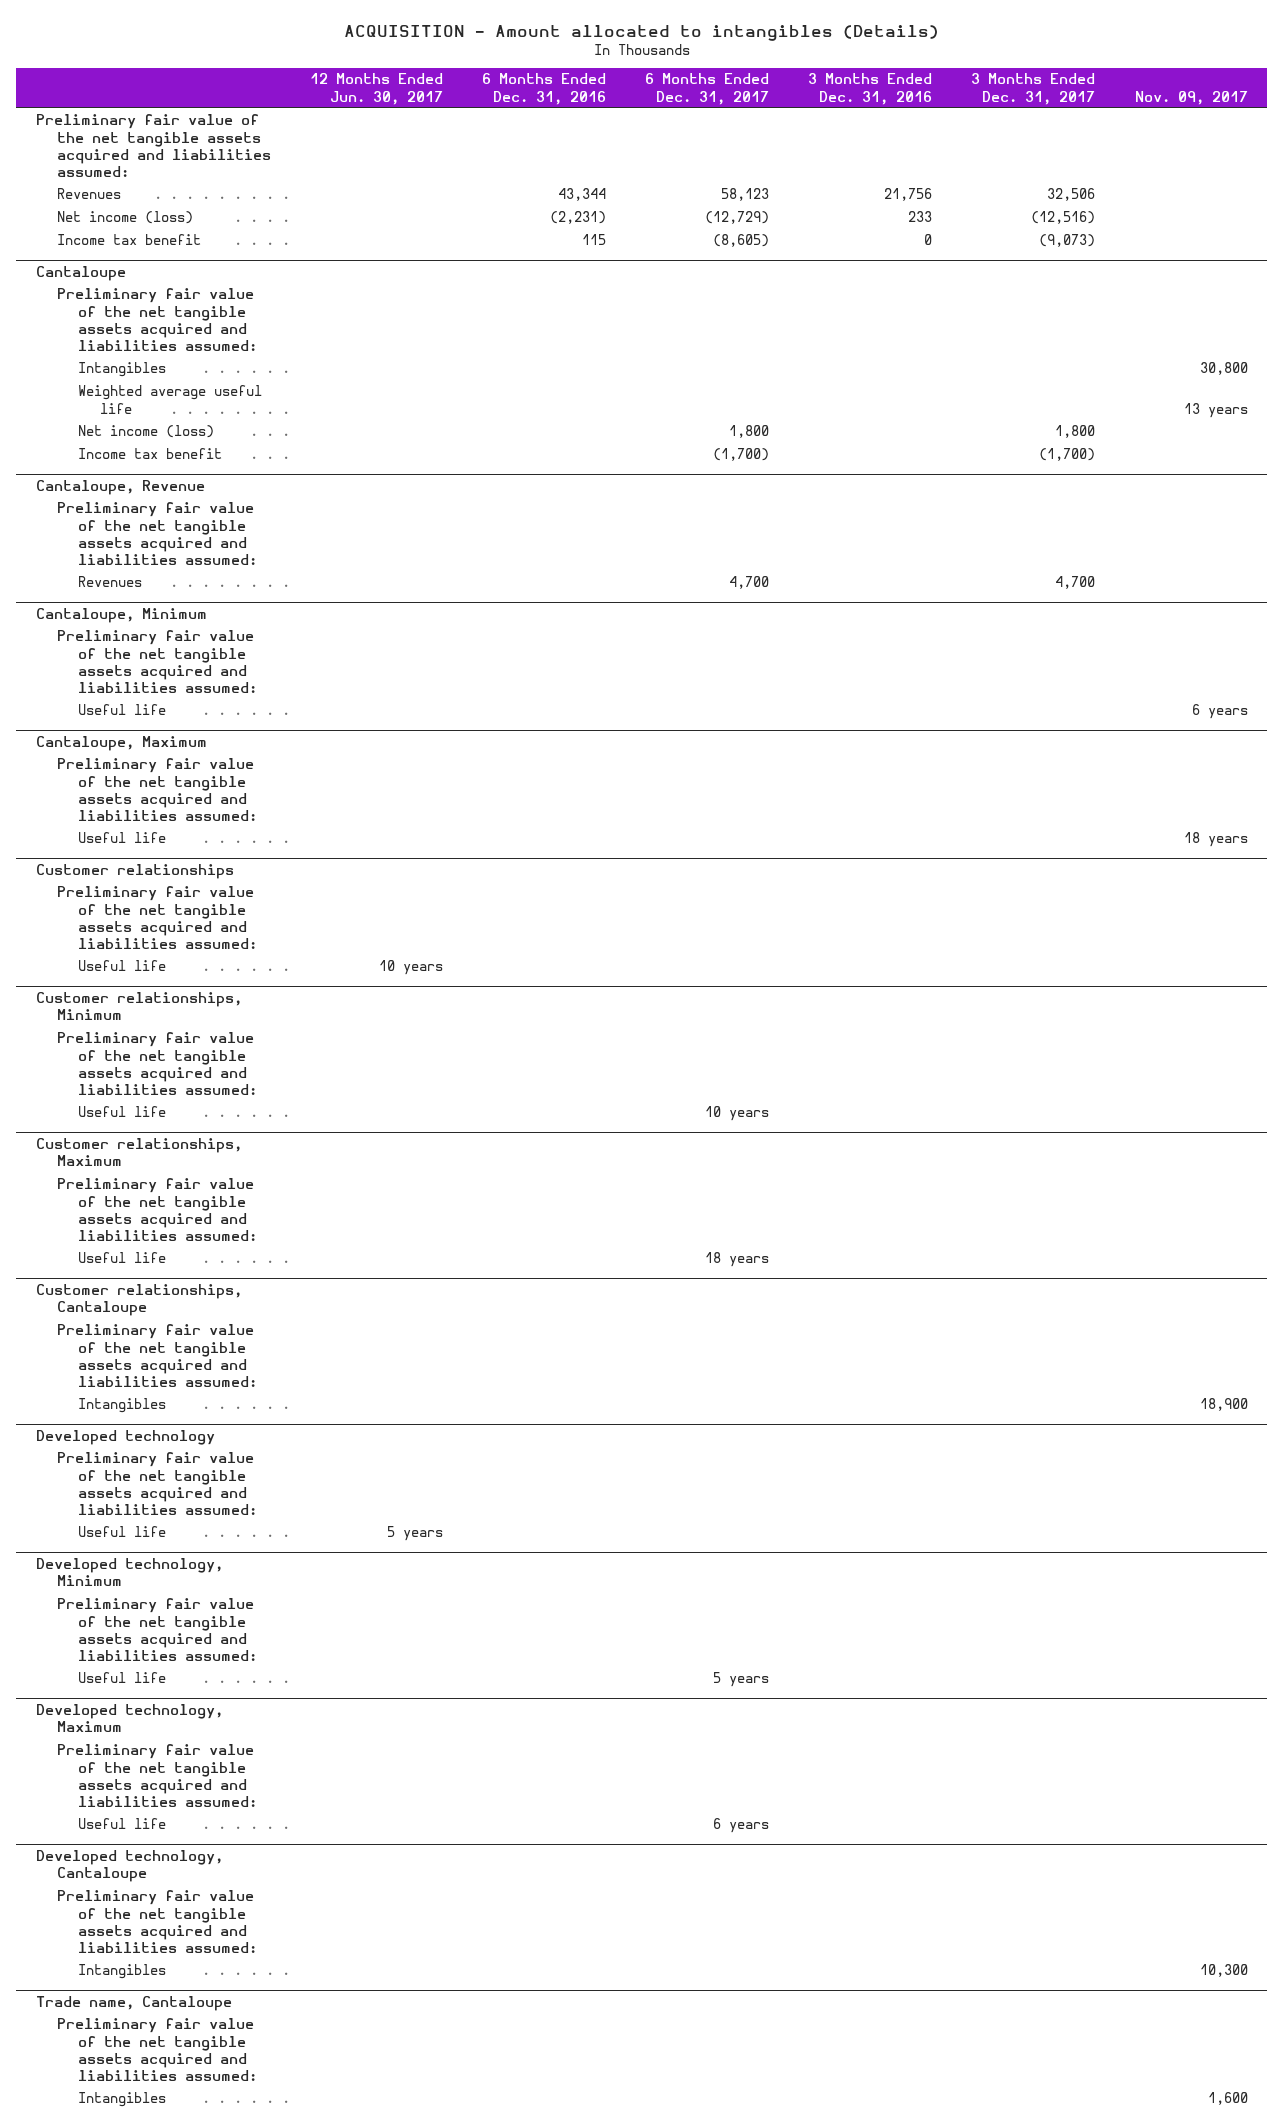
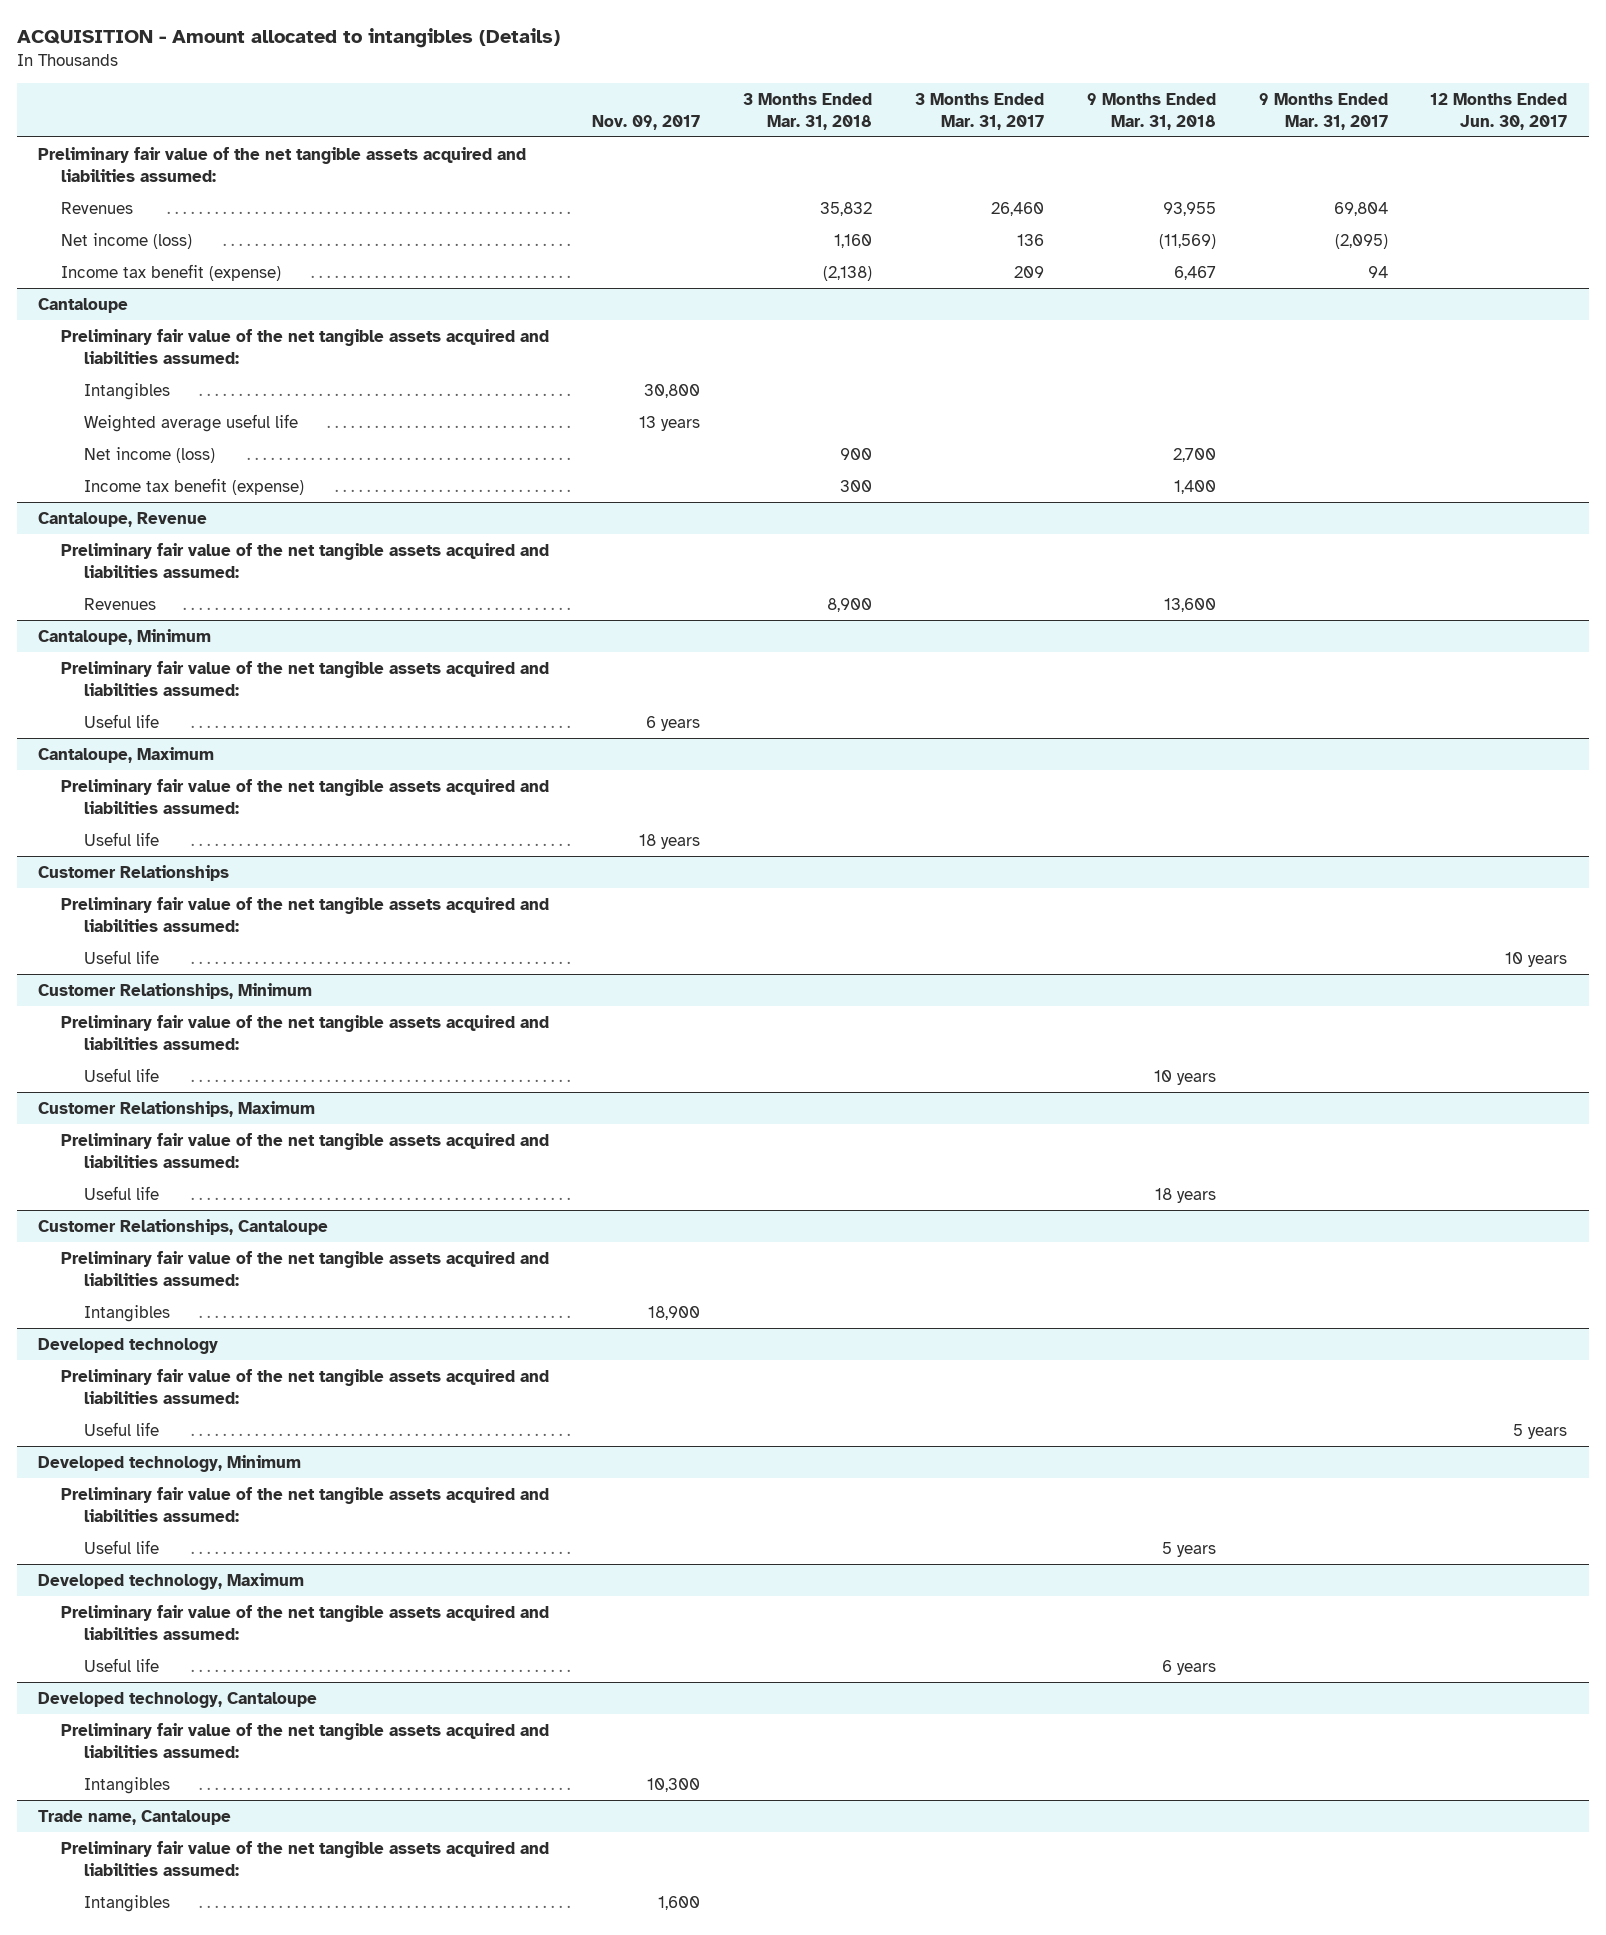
[482,73,607,105] 6 Months Ended Dec. 31, 2016 -> none
[645,73,770,105] 6 Months Ended Dec. 31, 2017 -> none
[808,73,933,105] 3 Months Ended Dec. 31, 2016 -> none
[971,73,1096,105] 3 Months Ended Dec. 31, 2017 -> none
none -> [742,92,872,130] 3 Months Ended Mar. 31, 2018
none -> [914,92,1044,130] 3 Months Ended Mar. 31, 2017
none -> [1086,92,1216,130] 9 Months Ended Mar. 31, 2018
none -> [1258,92,1388,130] 9 Months Ended Mar. 31, 2017
[56,234,201,246] Income tax benefit -> [60,263,281,281] Income tax benefit (expense)
[78,448,223,460] Income tax benefit -> [83,477,304,495] Income tax benefit (expense)
[35,864,234,880] Customer relationships -> [38,864,230,881] Customer Relationships
[35,992,242,1021] Customer relationships, Minimum -> [38,982,313,999] Customer Relationships, Minimum
[35,1138,242,1167] Customer relationships, Maximum -> [38,1100,316,1117] Customer Relationships, Maximum
[35,1284,242,1317] Customer relationships, Cantaloupe -> [38,1218,329,1235] Customer Relationships, Cantaloupe

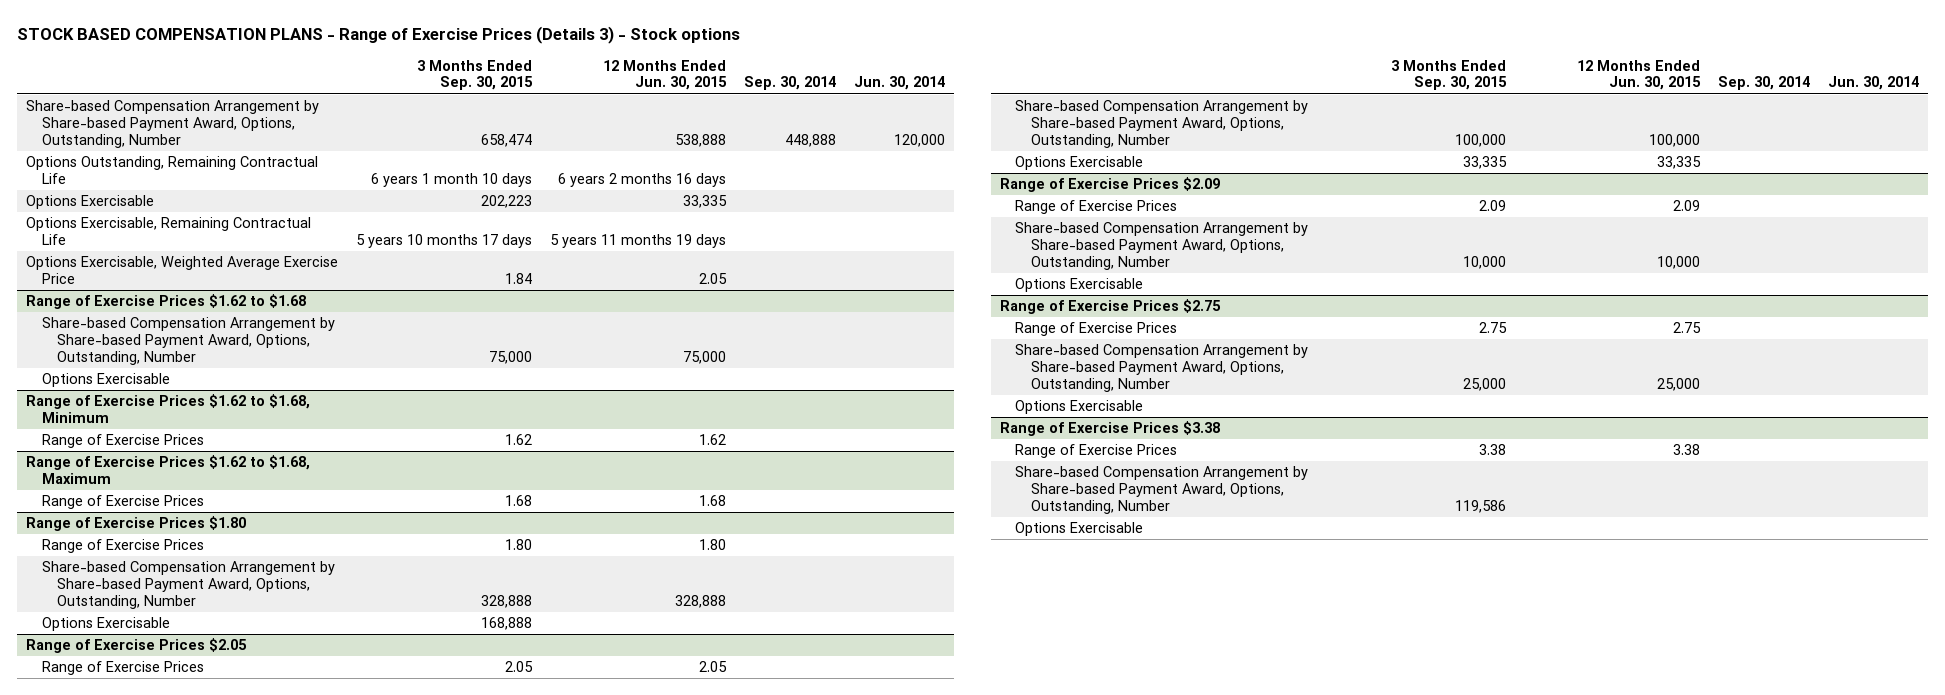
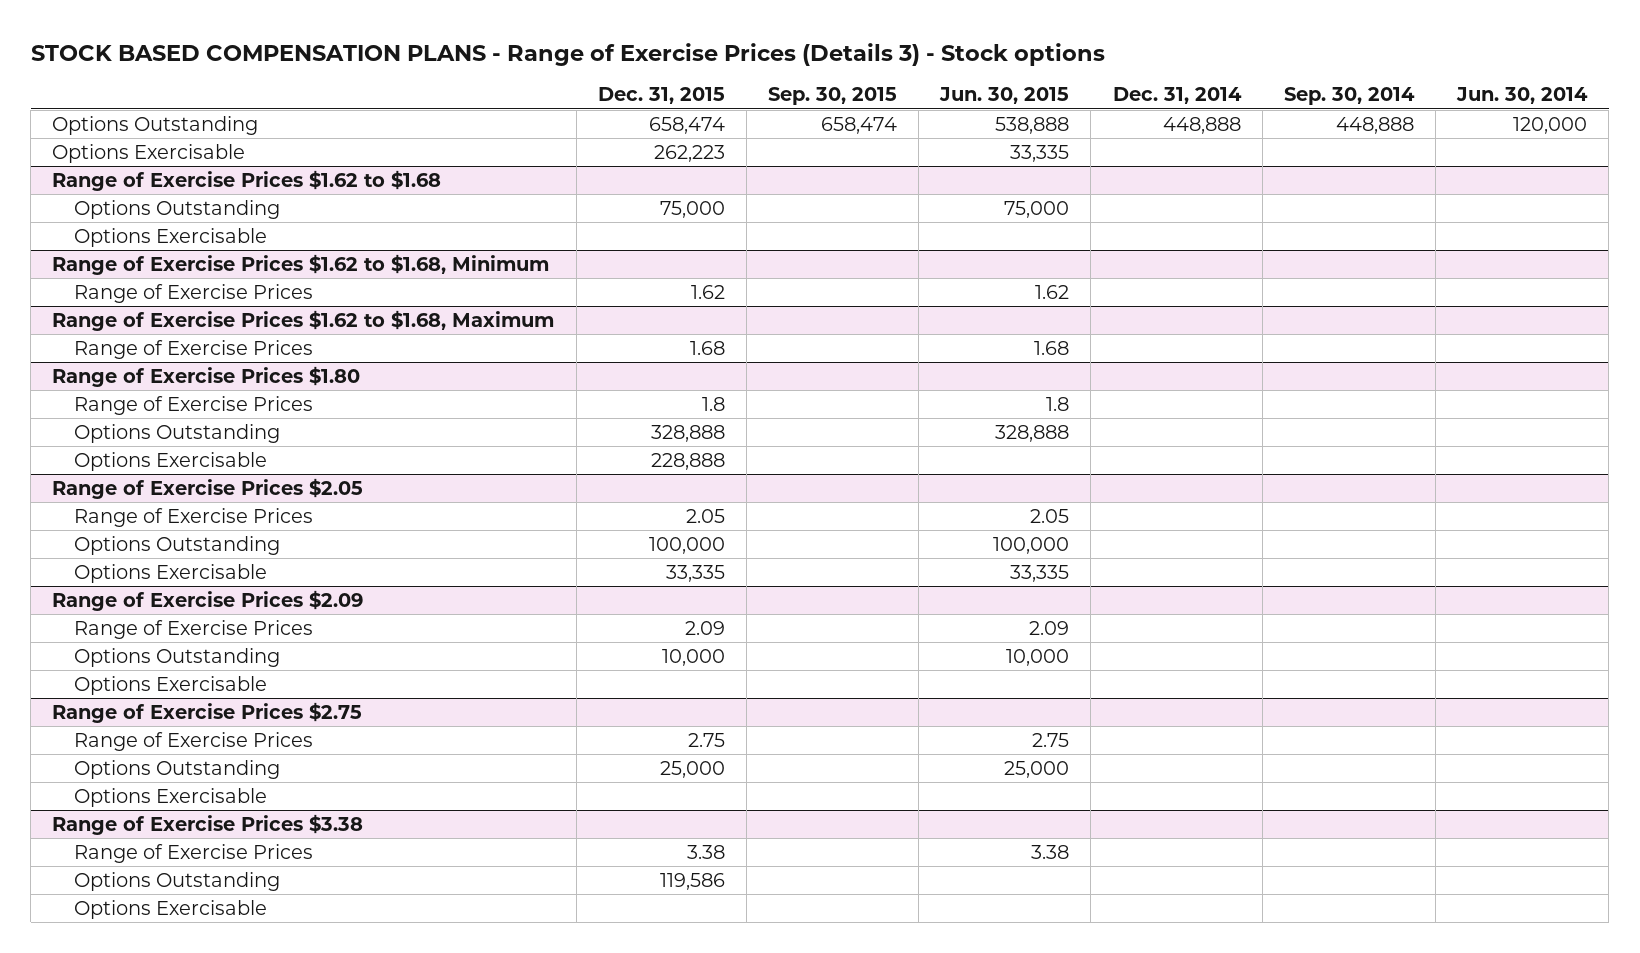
[417,59,534,91] 3 Months Ended Sep. 30, 2015 -> none
[603,59,728,91] 12 Months Ended Jun. 30, 2015 -> none
none -> [597,87,725,105] Dec. 31, 2015
none -> [767,87,897,106] Sep. 30, 2015
none -> [939,87,1070,105] Jun. 30, 2015
none -> [1112,87,1242,105] Dec. 31, 2014
[26,156,319,185] Options Outstanding, Remaining Contractual Life -> none
[26,100,320,149] Share-based Compensation Arrangement by Share-based Payment Award, Options, Outstanding, Number -> [52,115,259,135] Options Outstanding
[26,217,312,246] Options Exercisable, Remaining Contractual Life -> none
[26,256,339,285] Options Exercisable, Weighted Average Exercise Price -> none
[41,317,335,366] Share-based Compensation Arrangement by Share-based Payment Award, Options, Outstanding, Number -> [74,199,281,219] Options Outstanding
[41,561,335,610] Share-based Compensation Arrangement by Share-based Payment Award, Options, Outstanding, Number -> [74,423,281,443] Options Outstanding
[1015,100,1309,149] Share-based Compensation Arrangement by Share-based Payment Award, Options, Outstanding, Number -> [74,535,281,555] Options Outstanding
[1015,222,1309,271] Share-based Compensation Arrangement by Share-based Payment Award, Options, Outstanding, Number -> [74,647,281,667] Options Outstanding
[1015,344,1309,393] Share-based Compensation Arrangement by Share-based Payment Award, Options, Outstanding, Number -> [74,759,281,779] Options Outstanding
[1015,466,1309,515] Share-based Compensation Arrangement by Share-based Payment Award, Options, Outstanding, Number -> [74,871,281,891] Options Outstanding

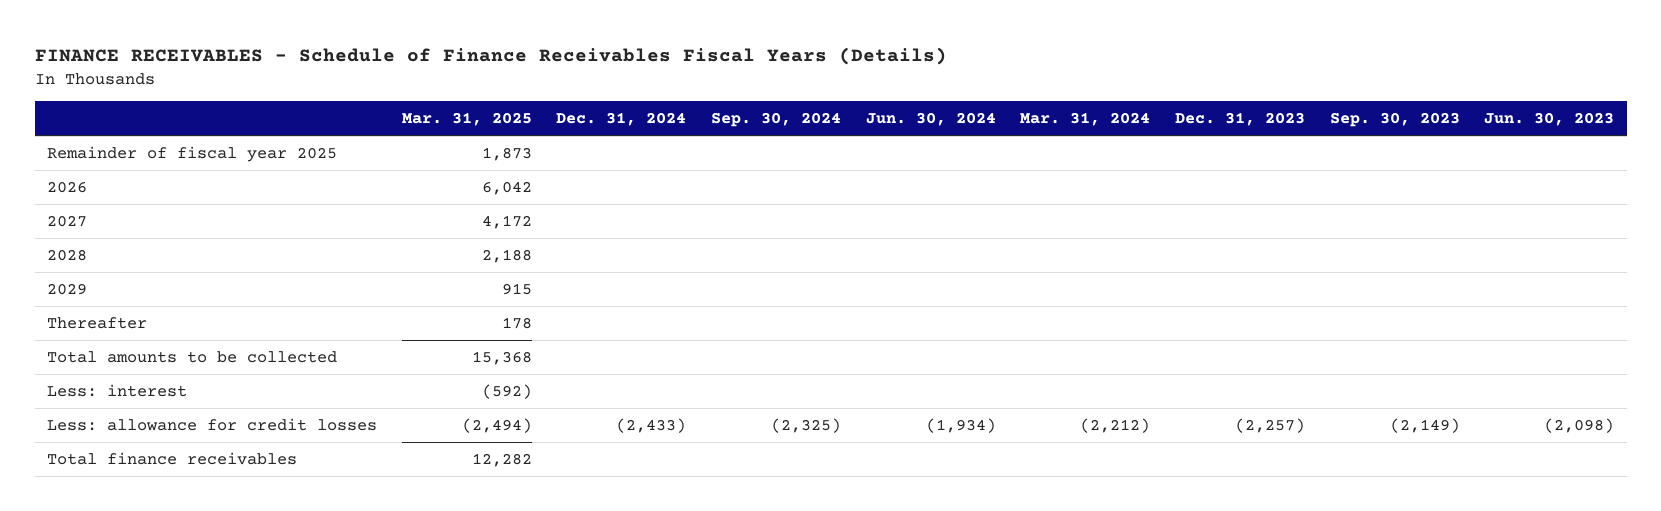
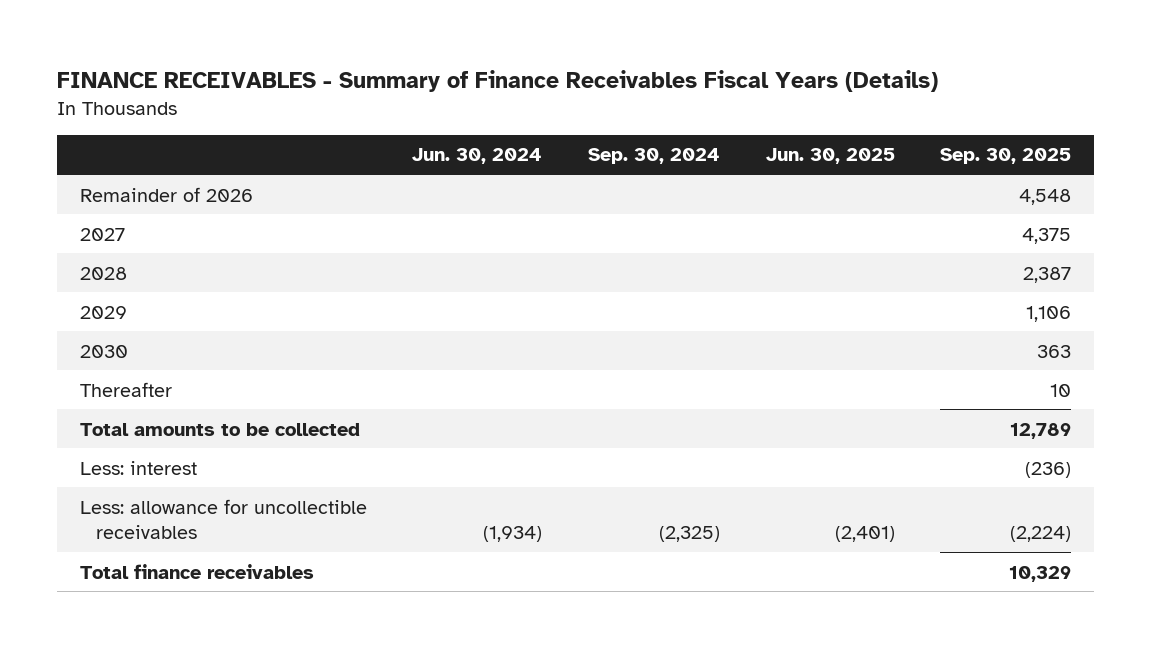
[34,47,947,66] FINANCE RECEIVABLES - Schedule of Finance Receivables Fiscal Years (Details) -> [56,69,938,92] FINANCE RECEIVABLES - Summary of Finance Receivables Fiscal Years (Details)
[401,112,532,127] Mar. 31, 2025 -> none
[556,112,687,127] Dec. 31, 2024 -> none
[1020,112,1151,127] Mar. 31, 2024 -> none
[1174,112,1305,127] Dec. 31, 2023 -> none
[1329,112,1460,128] Sep. 30, 2023 -> none
[1484,112,1615,127] Jun. 30, 2023 -> none
none -> [765,148,895,165] Jun. 30, 2025
none -> [940,148,1072,165] Sep. 30, 2025
[46,146,337,163] Remainder of fiscal year 2025 -> none
[46,181,87,194] 2026 -> none
none -> [79,186,253,202] Remainder of 2026
none -> [79,344,128,358] 2030
[46,418,377,432] Less: allowance for credit losses -> [79,498,367,540] Less: allowance for uncollectible receivables

